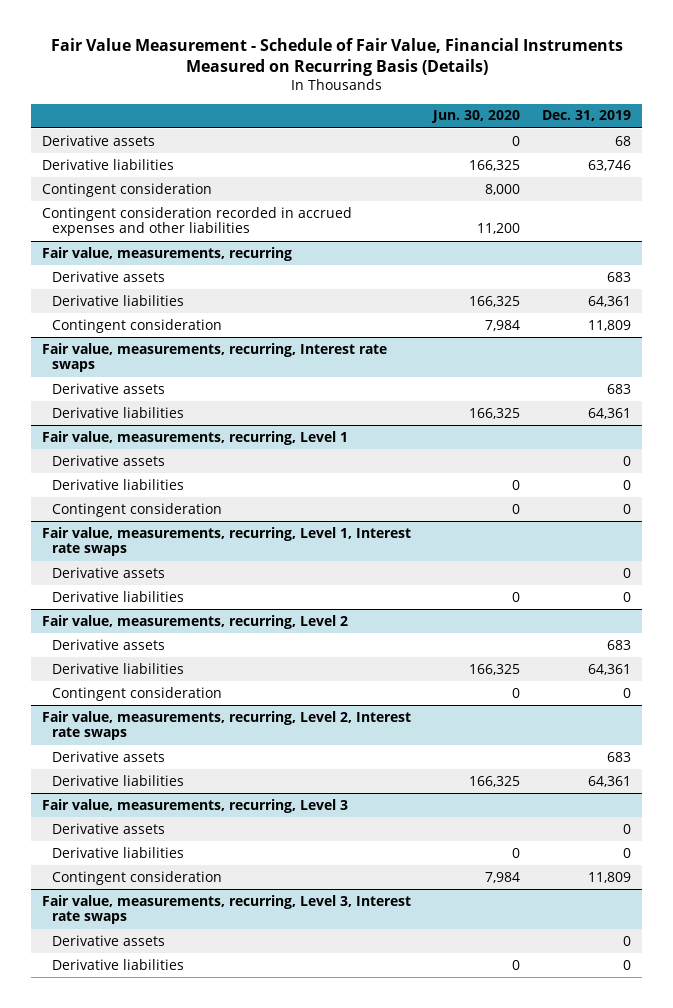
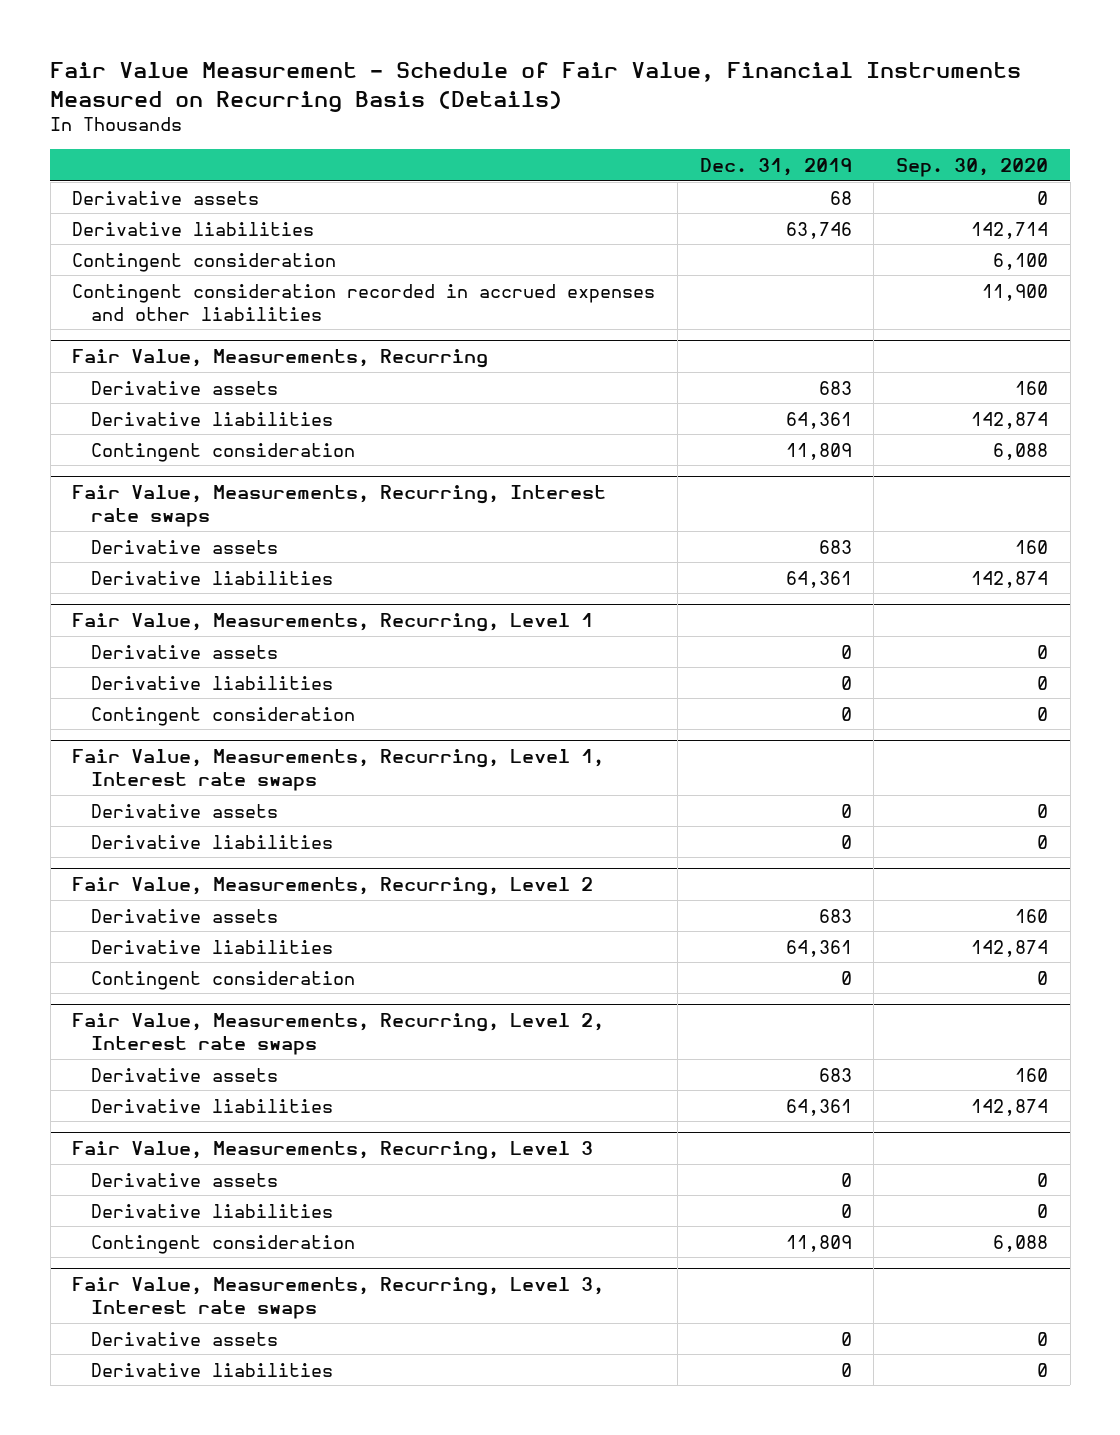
[431,110,521,124] Jun. 30, 2020 -> none
none -> [895,158,1048,178] Sep. 30, 2020
[41,246,292,261] Fair value, measurements, recurring -> [72,349,489,369] Fair Value, Measurements, Recurring
[41,342,387,373] Fair value, measurements, recurring, Interest rate swaps -> [72,485,607,528] Fair Value, Measurements, Recurring, Interest rate swaps
[41,430,348,445] Fair value, measurements, recurring, Level 1 -> [72,613,594,633] Fair Value, Measurements, Recurring, Level 1
[41,526,411,557] Fair value, measurements, recurring, Level 1, Interest rate swaps -> [72,749,605,792] Fair Value, Measurements, Recurring, Level 1, Interest rate swaps
[41,614,348,629] Fair value, measurements, recurring, Level 2 -> [72,877,594,897] Fair Value, Measurements, Recurring, Level 2
[41,710,411,741] Fair value, measurements, recurring, Level 2, Interest rate swaps -> [72,1013,605,1056] Fair Value, Measurements, Recurring, Level 2, Interest rate swaps
[41,798,348,813] Fair value, measurements, recurring, Level 3 -> [72,1141,594,1161] Fair Value, Measurements, Recurring, Level 3
[41,894,411,925] Fair value, measurements, recurring, Level 3, Interest rate swaps -> [72,1277,605,1320] Fair Value, Measurements, Recurring, Level 3, Interest rate swaps

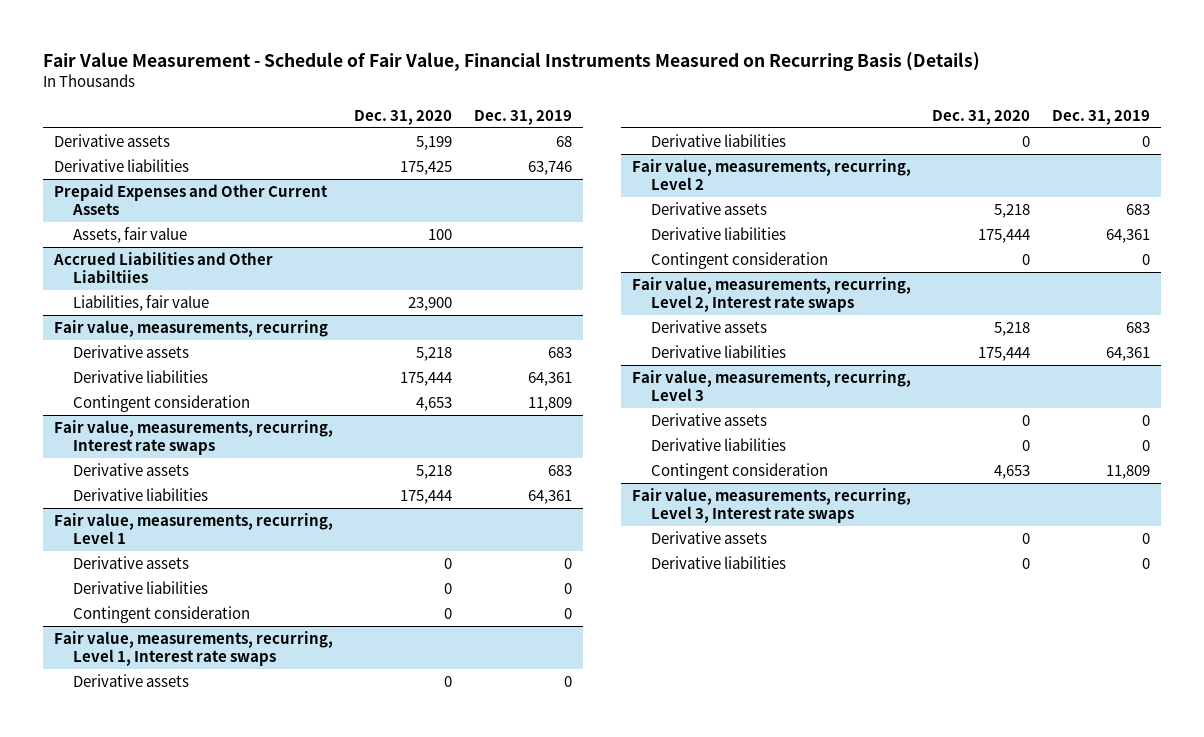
[895,158,1048,178] Sep. 30, 2020 -> none
none -> [354,109,453,125] Dec. 31, 2020
[72,252,337,272] Contingent consideration -> none
[72,283,656,321] Contingent consideration recorded in accrued expenses and other liabilities -> none
none -> [53,184,328,216] Prepaid Expenses and Other Current Assets
none -> [73,227,188,244] Assets, fair value
none -> [52,252,273,284] Accrued Liabilities and Other Liabiltiies
none -> [73,295,210,312] Liabilities, fair value
[72,349,489,369] Fair Value, Measurements, Recurring -> [53,320,328,338] Fair value, measurements, recurring
[72,485,607,528] Fair Value, Measurements, Recurring, Interest rate swaps -> [53,420,333,456] Fair value, measurements, recurring, Interest rate swaps
[72,613,594,633] Fair Value, Measurements, Recurring, Level 1 -> [53,513,333,545] Fair value, measurements, recurring, Level 1
[72,749,605,792] Fair Value, Measurements, Recurring, Level 1, Interest rate swaps -> [53,631,333,667] Fair value, measurements, recurring, Level 1, Interest rate swaps
[72,877,594,897] Fair Value, Measurements, Recurring, Level 2 -> [631,159,911,191] Fair value, measurements, recurring, Level 2
[72,1013,605,1056] Fair Value, Measurements, Recurring, Level 2, Interest rate swaps -> [631,277,911,313] Fair value, measurements, recurring, Level 2, Interest rate swaps
[72,1141,594,1161] Fair Value, Measurements, Recurring, Level 3 -> [631,370,911,402] Fair value, measurements, recurring, Level 3
[72,1277,605,1320] Fair Value, Measurements, Recurring, Level 3, Interest rate swaps -> [631,488,911,524] Fair value, measurements, recurring, Level 3, Interest rate swaps

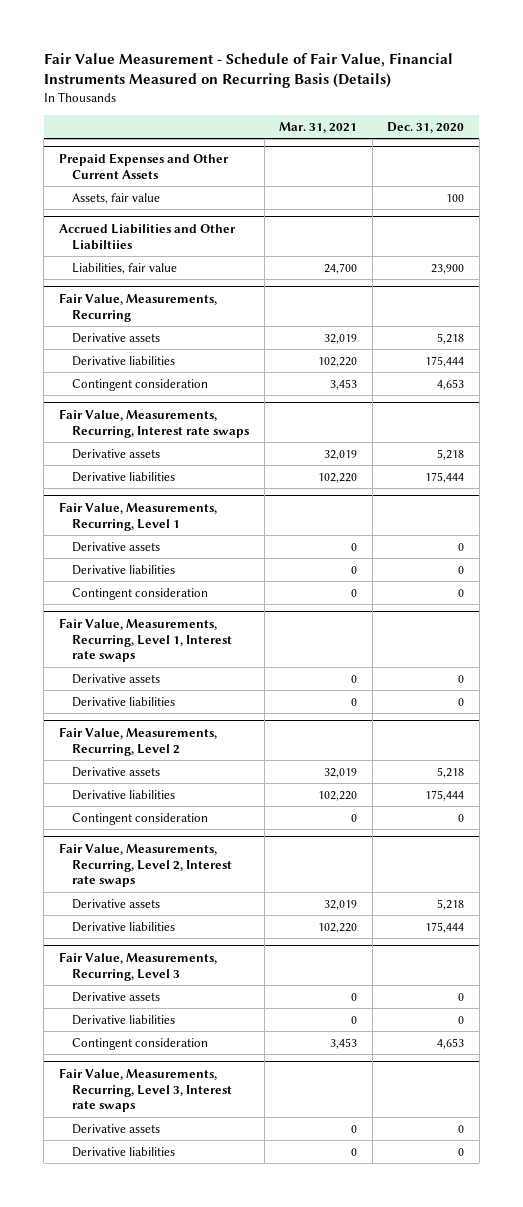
[474,109,573,125] Dec. 31, 2019 -> none
none -> [279,121,358,133] Mar. 31, 2021
[53,134,170,148] Derivative assets -> none
[53,159,189,173] Derivative liabilities -> none
[53,320,328,338] Fair value, measurements, recurring -> [58,292,217,322] Fair Value, Measurements, Recurring
[53,420,333,456] Fair value, measurements, recurring, Interest rate swaps -> [58,408,250,438] Fair Value, Measurements, Recurring, Interest rate swaps
[53,513,333,545] Fair value, measurements, recurring, Level 1 -> [58,501,217,531] Fair Value, Measurements, Recurring, Level 1
[53,631,333,667] Fair value, measurements, recurring, Level 1, Interest rate swaps -> [58,617,233,663] Fair Value, Measurements, Recurring, Level 1, Interest rate swaps
[631,159,911,191] Fair value, measurements, recurring, Level 2 -> [58,726,217,756] Fair Value, Measurements, Recurring, Level 2
[631,277,911,313] Fair value, measurements, recurring, Level 2, Interest rate swaps -> [58,842,233,888] Fair Value, Measurements, Recurring, Level 2, Interest rate swaps
[631,370,911,402] Fair value, measurements, recurring, Level 3 -> [58,951,217,981] Fair Value, Measurements, Recurring, Level 3
[631,488,911,524] Fair value, measurements, recurring, Level 3, Interest rate swaps -> [58,1067,233,1113] Fair Value, Measurements, Recurring, Level 3, Interest rate swaps

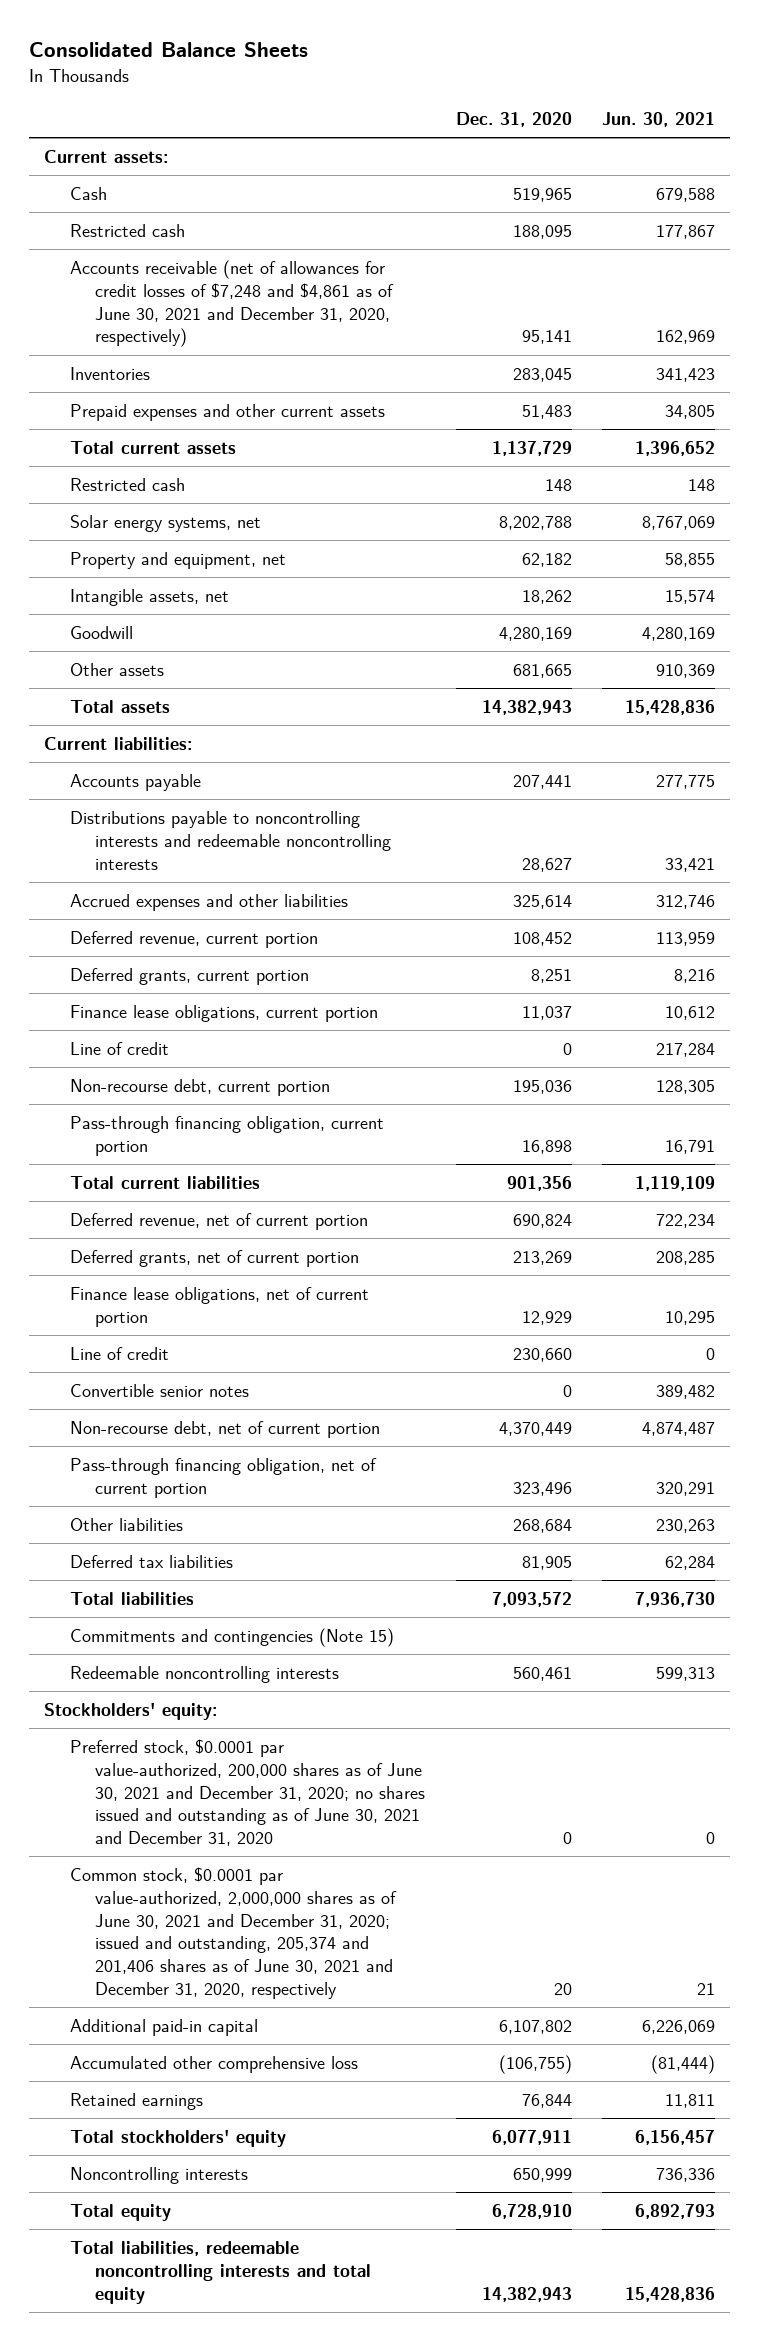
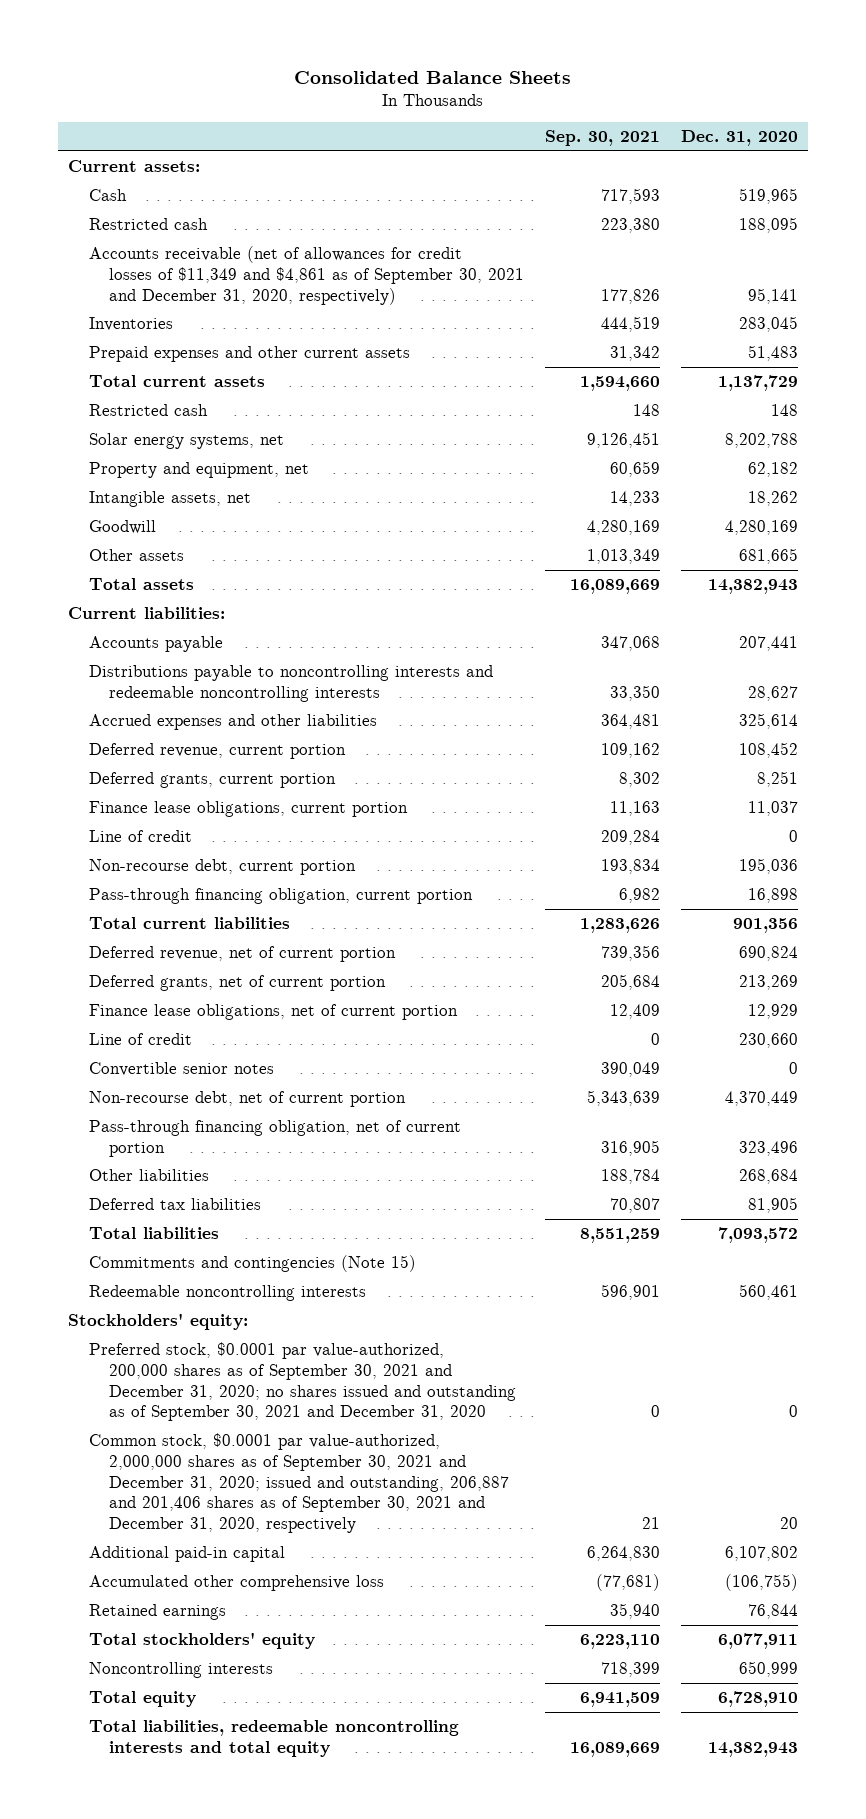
[602,111,716,127] Jun. 30, 2021 -> none
none -> [545,130,661,147] Sep. 30, 2021
[69,259,395,348] Accounts receivable (net of allowances for credit losses of $7,248 and $4,861 as of June 30, 2021 and December 31, 2020, respectively) -> [88,245,525,305] Accounts receivable (net of allowances for credit losses of $11,349 and $4,861 as of September 30, 2021 and December 31, 2020, respectively)
[69,1738,426,1847] Preferred stock, $0.0001 par value-authorized, 200,000 shares as of June 30, 2021 and December 31, 2020; no shares issued and outstanding as of June 30, 2021 and December 31, 2020 -> [88,1341,517,1422] Preferred stock, $0.0001 par value-authorized, 200,000 shares as of September 30, 2021 and December 31, 2020; no shares issued and outstanding as of September 30, 2021 and December 31, 2020
[69,1866,398,1999] Common stock, $0.0001 par value-authorized, 2,000,000 shares as of June 30, 2021 and December 31, 2020; issued and outstanding, 205,374 and 201,406 shares as of June 30, 2021 and December 31, 2020, respectively -> [88,1432,510,1534] Common stock, $0.0001 par value-authorized, 2,000,000 shares as of September 30, 2021 and December 31, 2020; issued and outstanding, 206,887 and 201,406 shares as of September 30, 2021 and December 31, 2020, respectively

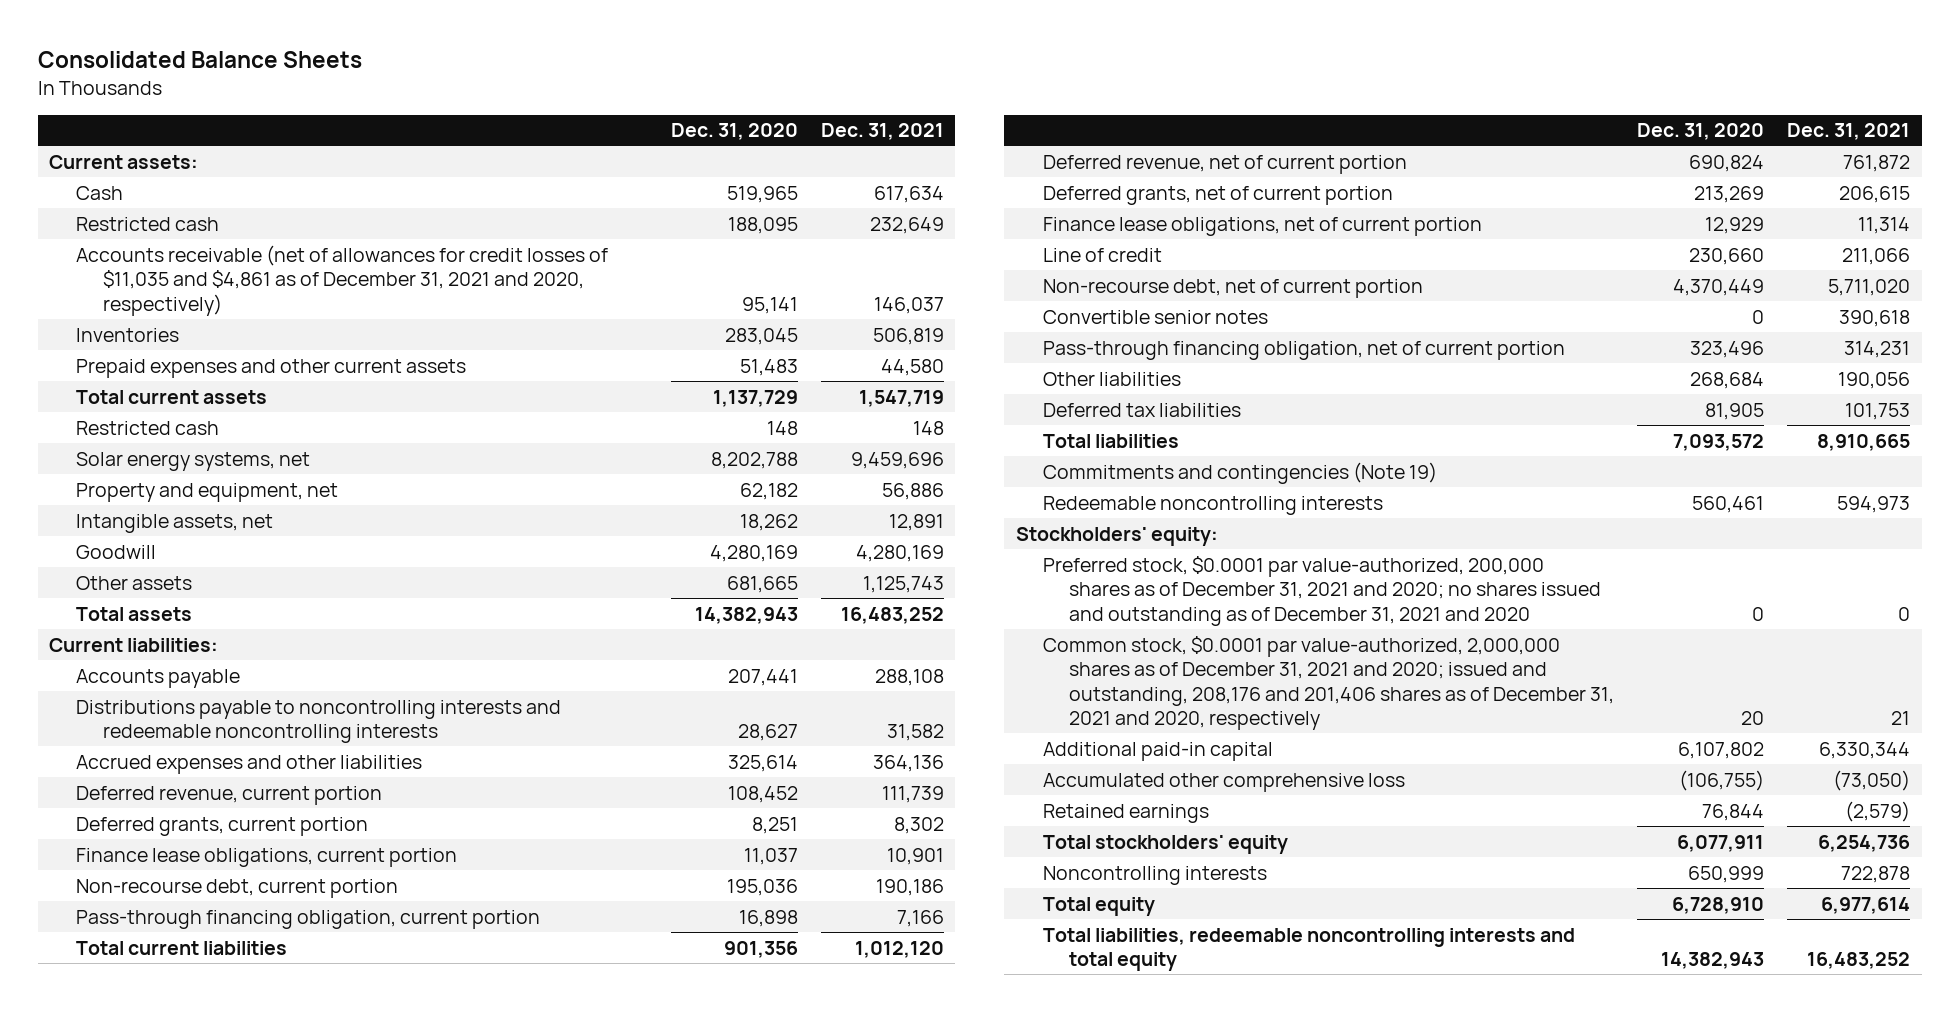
[545,130,661,147] Sep. 30, 2021 -> none
none -> [820,123,944,141] Dec. 31, 2021
[88,245,525,305] Accounts receivable (net of allowances for credit losses of $11,349 and $4,861 as of September 30, 2021 and December 31, 2020, respectively) -> [75,244,608,316] Accounts receivable (net of allowances for credit losses of $11,035 and $4,861 as of December 31, 2021 and 2020, respectively)
[88,829,192,842] Line of credit -> none
[88,1061,274,1076] Convertible senior notes -> [1042,309,1268,324] Convertible senior notes
[88,1254,416,1272] Commitments and contingencies (Note 15) -> [1042,461,1437,484] Commitments and contingencies (Note 19)
[88,1341,517,1422] Preferred stock, $0.0001 par value-authorized, 200,000 shares as of September 30, 2021 and December 31, 2020; no shares issued and outstanding as of September 30, 2021 and December 31, 2020 -> [1042,555,1602,626] Preferred stock, $0.0001 par value-authorized, 200,000 shares as of December 31, 2021 and 2020; no shares issued and outstanding as of December 31, 2021 and 2020
[88,1432,510,1534] Common stock, $0.0001 par value-authorized, 2,000,000 shares as of September 30, 2021 and December 31, 2020; issued and outstanding, 206,887 and 201,406 shares as of September 30, 2021 and December 31, 2020, respectively -> [1042,635,1615,731] Common stock, $0.0001 par value-authorized, 2,000,000 shares as of December 31, 2021 and 2020; issued and outstanding, 208,176 and 201,406 shares as of December 31, 2021 and 2020, respectively

